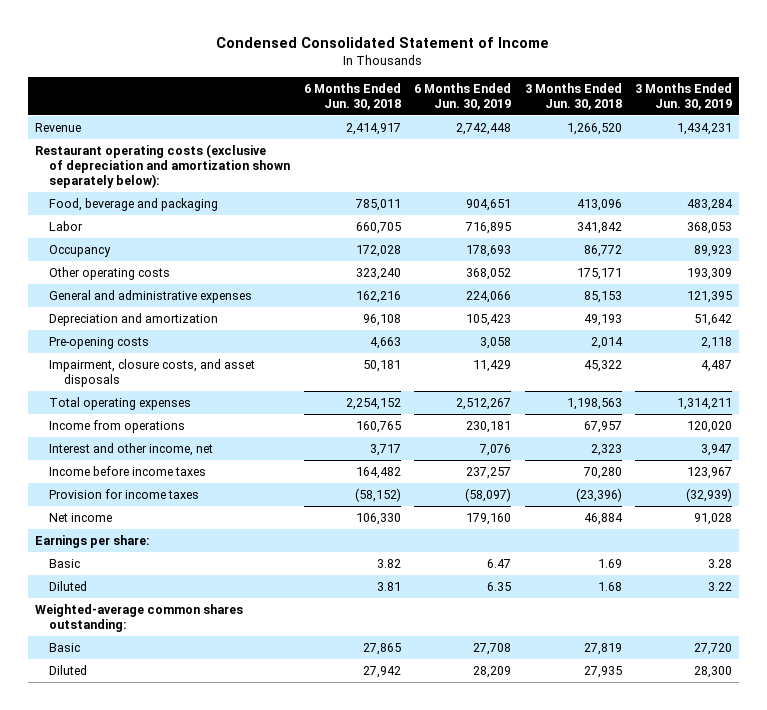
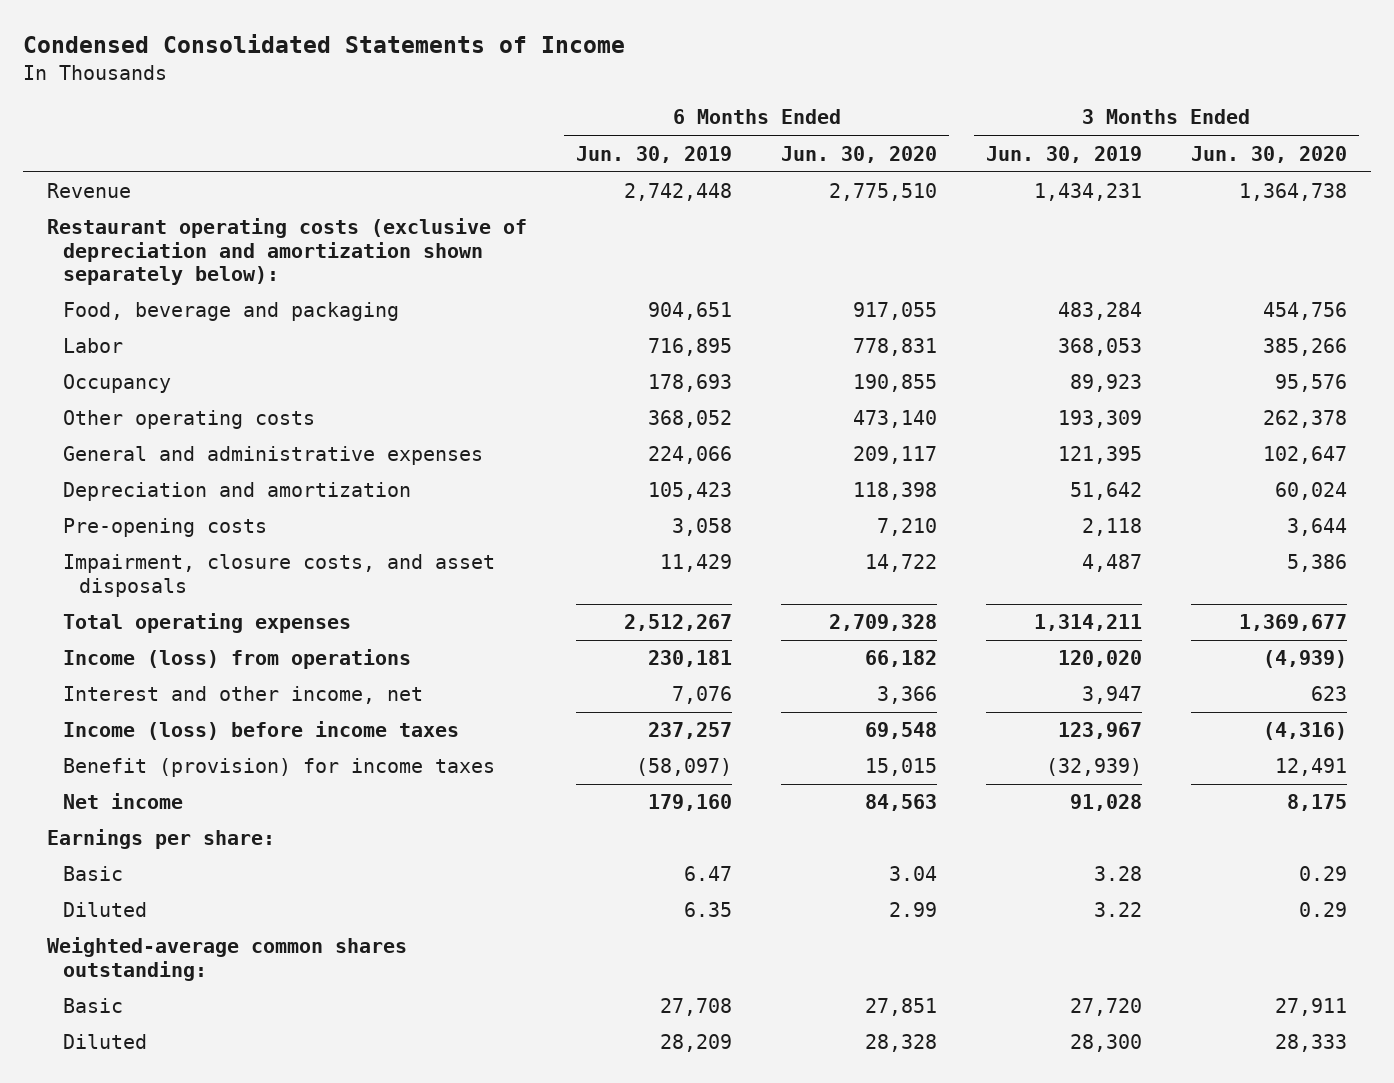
[216,36,550,48] Condensed Consolidated Statement of Income -> [23,34,626,54] Condensed Consolidated Statements of Income
[303,83,401,110] 6 Months Ended Jun. 30, 2018 -> none
[524,83,622,110] 3 Months Ended Jun. 30, 2018 -> none
none -> [781,145,938,163] Jun. 30, 2020
none -> [1190,145,1347,163] Jun. 30, 2020
[49,419,186,433] Income from operations -> [63,649,412,670] Income (loss) from operations
[49,465,207,476] Income before income taxes -> [63,721,460,741] Income (loss) before income taxes
[49,488,200,499] Provision for income taxes -> [63,758,496,778] Benefit (provision) for income taxes

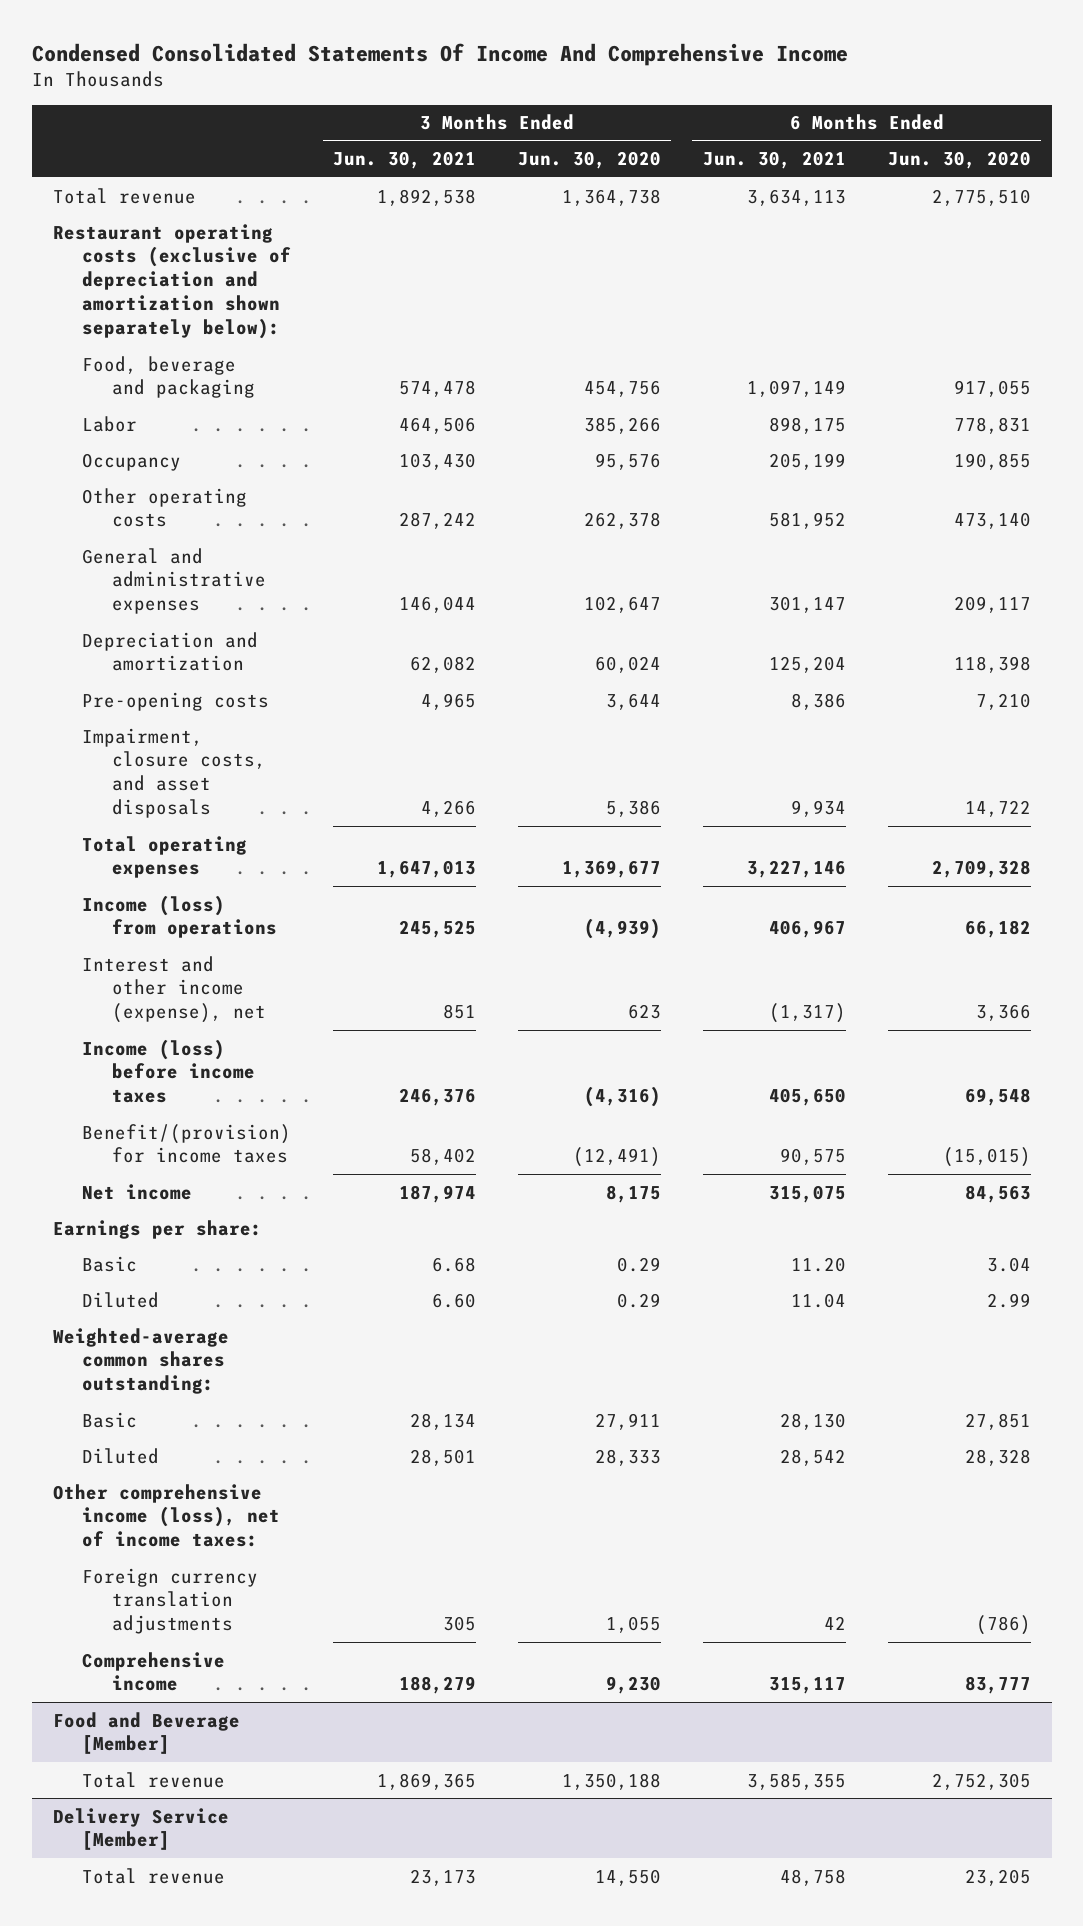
[23,34,626,54] Condensed Consolidated Statements of Income -> [31,42,848,66] Condensed Consolidated Statements Of Income And Comprehensive Income
[576,145,733,163] Jun. 30, 2019 -> none
[986,145,1143,163] Jun. 30, 2019 -> none
none -> [333,151,477,170] Jun. 30, 2021
none -> [702,151,846,170] Jun. 30, 2021
[47,183,132,199] Revenue -> [52,187,196,204] Total revenue
[63,686,424,705] Interest and other income, net -> [82,955,266,1024] Interest and other income (expense), net
[63,758,496,778] Benefit (provision) for income taxes -> [82,1123,292,1164] Benefit/(provision) for income taxes
[865,758,938,777] 15,015 -> [942,1147,1031,1168] (15,015)
[1274,758,1347,777] 12,491 -> [572,1147,661,1168] (12,491)
none -> [52,1483,281,1548] Other comprehensive income (loss), net of income taxes:
none -> [82,1567,259,1635] Foreign currency translation adjustments
none -> [82,1651,226,1692] Comprehensive income
none -> [52,1711,240,1755] Food and Beverage [Member]
none -> [82,1771,226,1788] Total revenue
none -> [52,1807,229,1851] Delivery Service [Member]
none -> [82,1867,226,1884] Total revenue

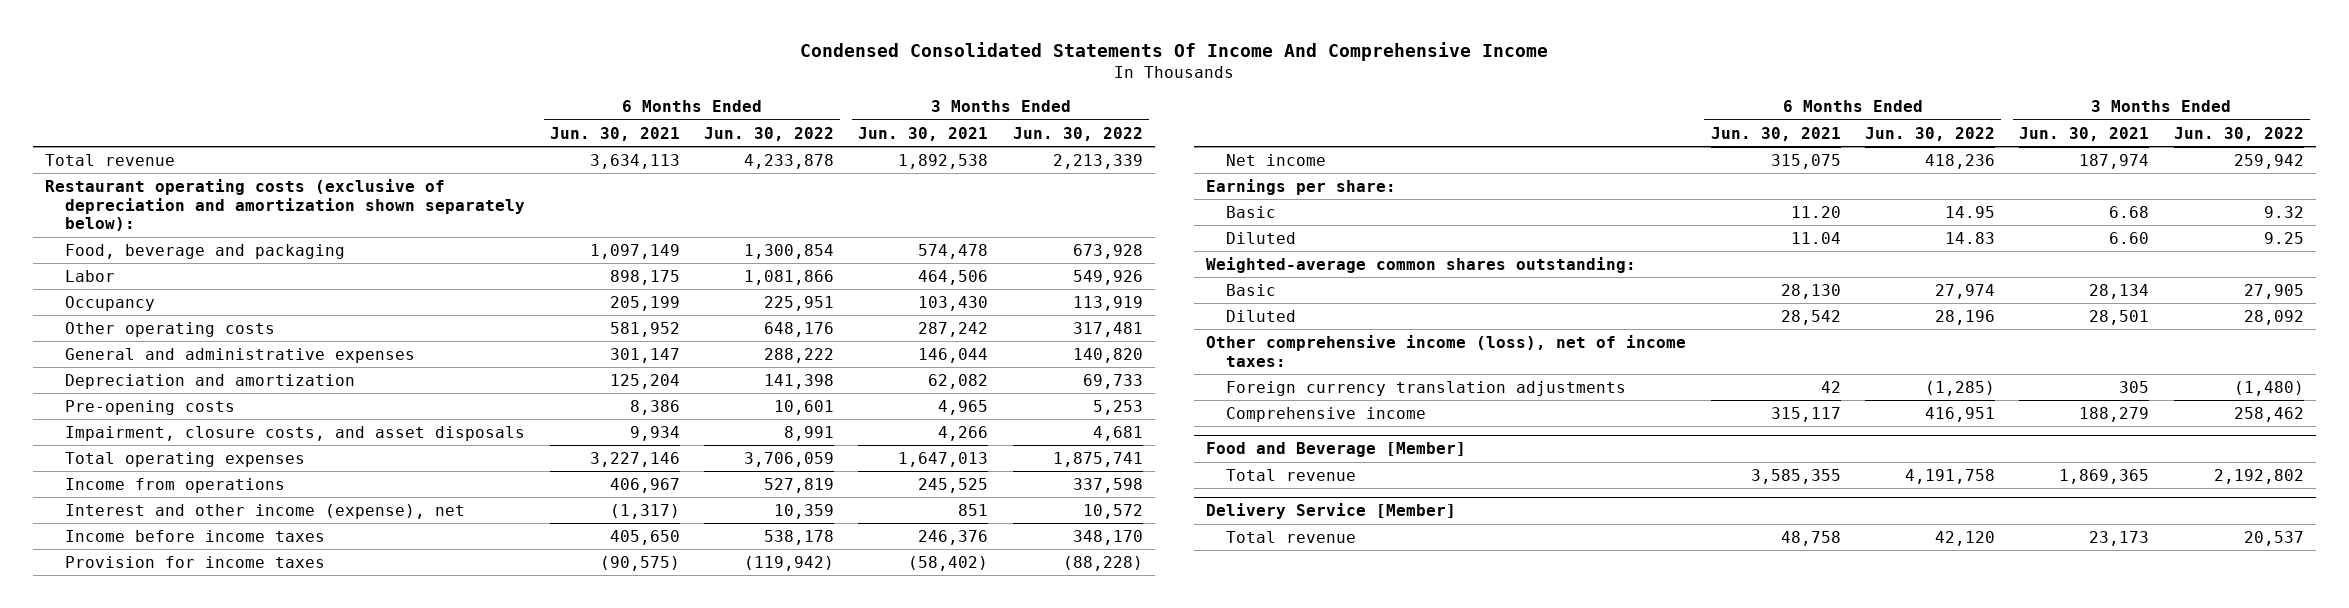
[517,151,661,170] Jun. 30, 2020 -> none
[887,151,1031,170] Jun. 30, 2020 -> none
none -> [704,126,835,141] Jun. 30, 2022
none -> [1012,126,1143,141] Jun. 30, 2022
[82,894,277,939] Income (loss) from operations -> [65,477,286,493] Income from operations
[82,1038,255,1104] Income (loss) before income taxes -> [65,529,326,542] Income before income taxes
[82,1123,292,1164] Benefit/(provision) for income taxes -> [65,555,326,568] Provision for income taxes
[410,1148,477,1166] 58,402 -> [908,555,989,571] (58,402)
[779,1148,846,1166] 90,575 -> [599,555,680,571] (90,575)

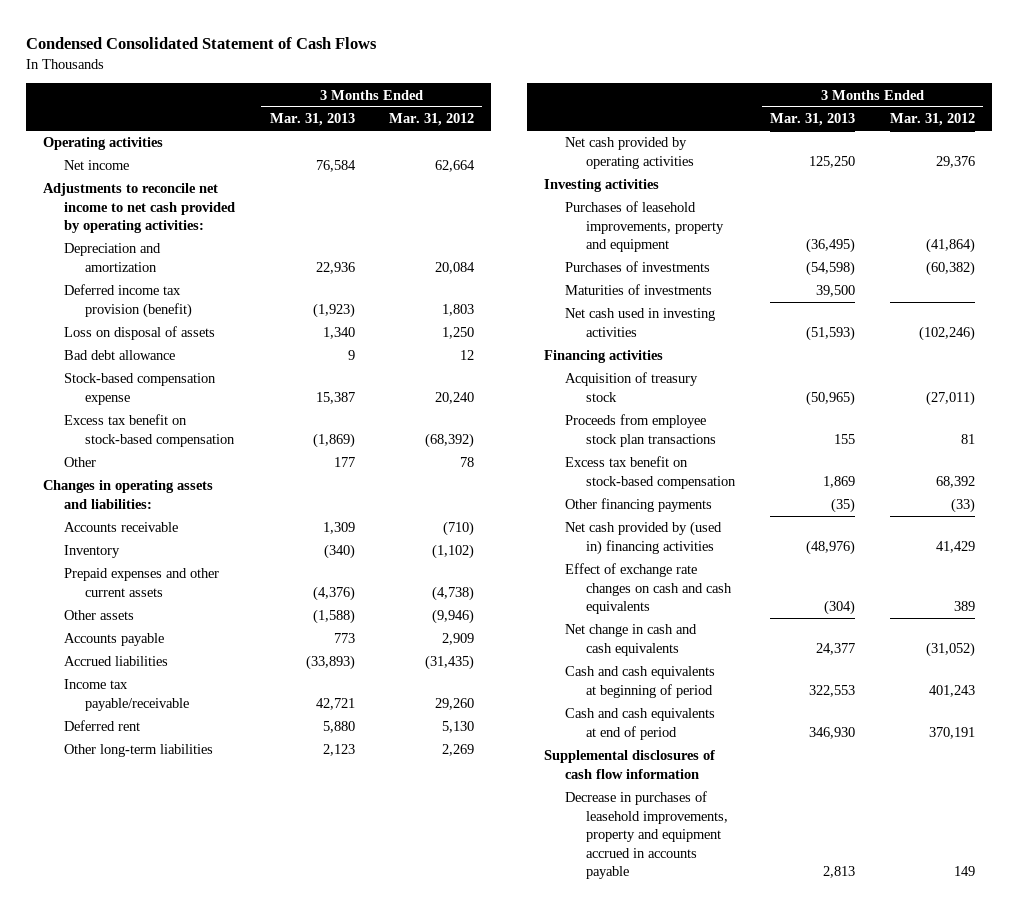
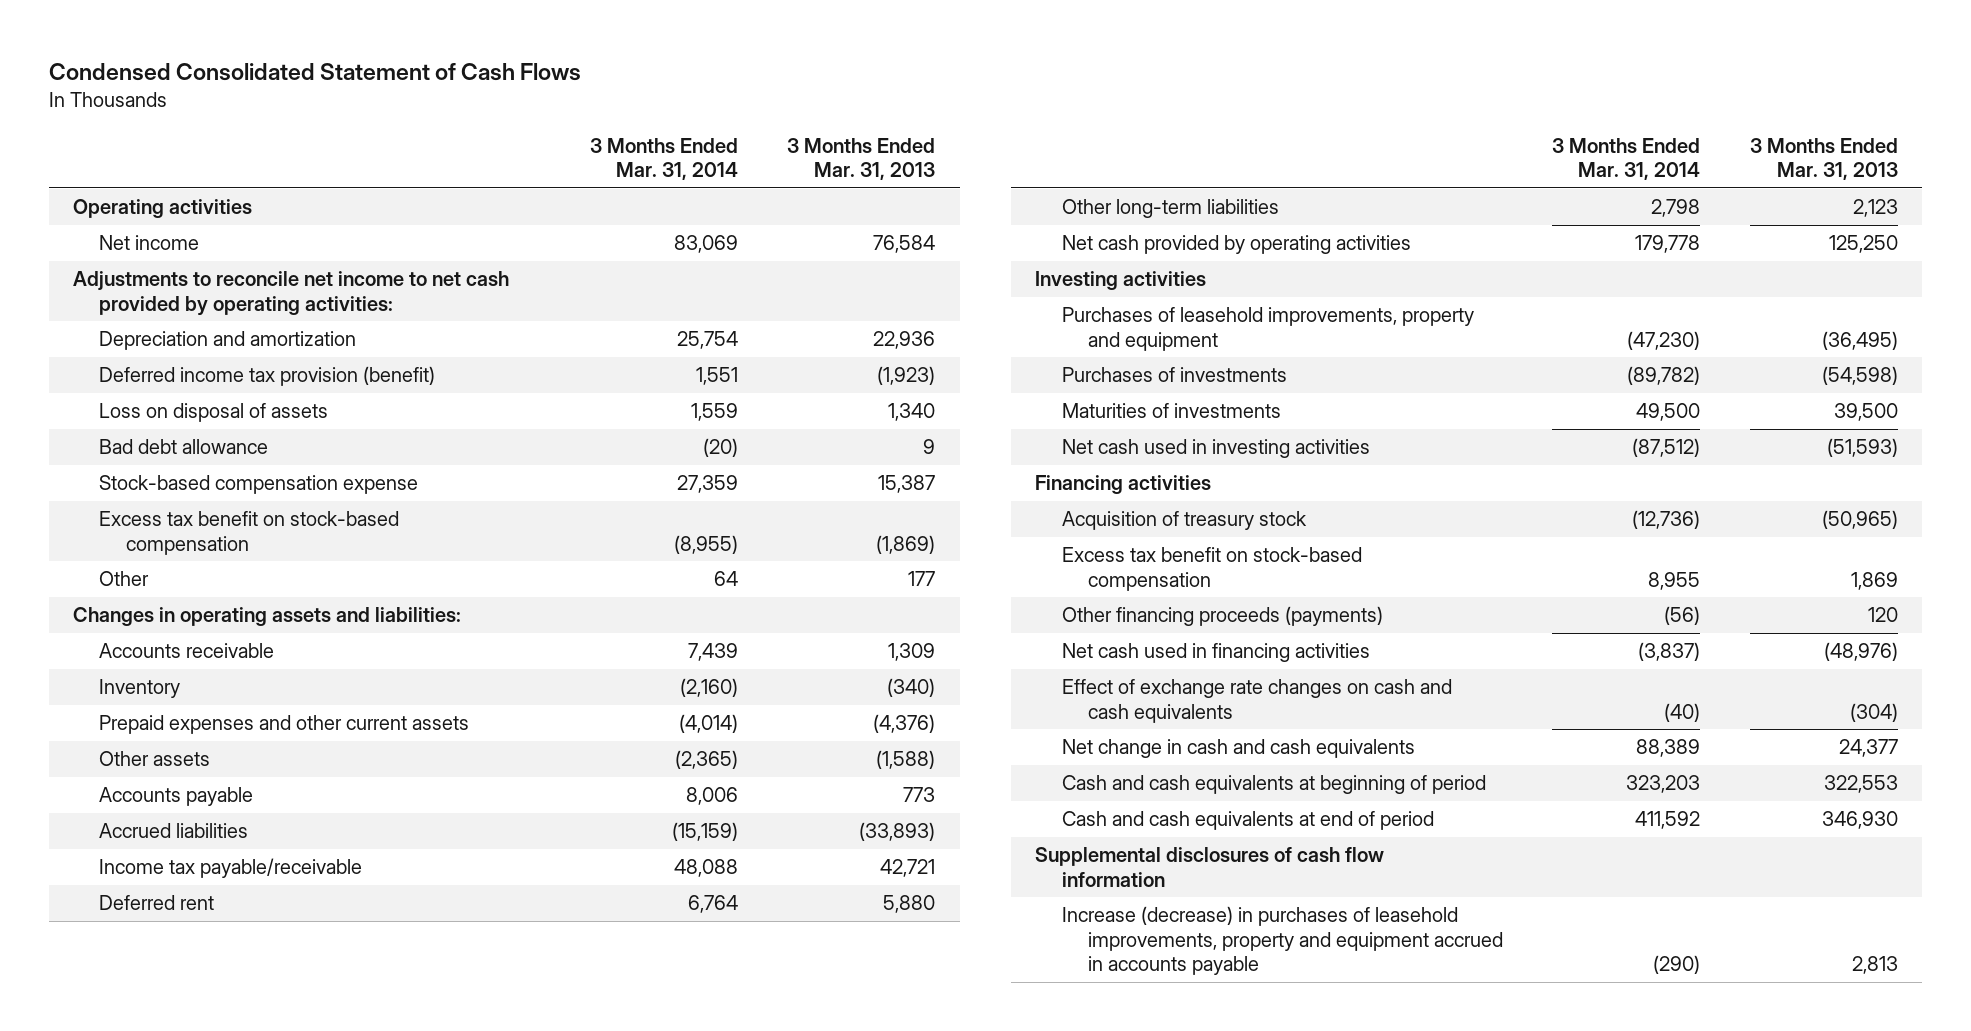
[388,113,474,127] Mar. 31, 2012 -> none
none -> [590,137,739,181] 3 Months Ended Mar. 31, 2014
[565,414,717,447] Proceeds from employee stock plan transactions -> none
[565,498,713,513] Other financing payments -> [1061,606,1383,627] Other financing proceeds (payments)
[831,498,856,514] (35) -> [1867,607,1898,623] 120
[565,521,723,555] Net cash provided by (used in) financing activities -> [1061,643,1370,663] Net cash used in financing activities
[565,791,729,880] Decrease in purchases of leasehold improvements, property and equipment accrued in accounts payable -> [1061,906,1503,976] Increase (decrease) in purchases of leasehold improvements, property and equipment accrued in accounts payable

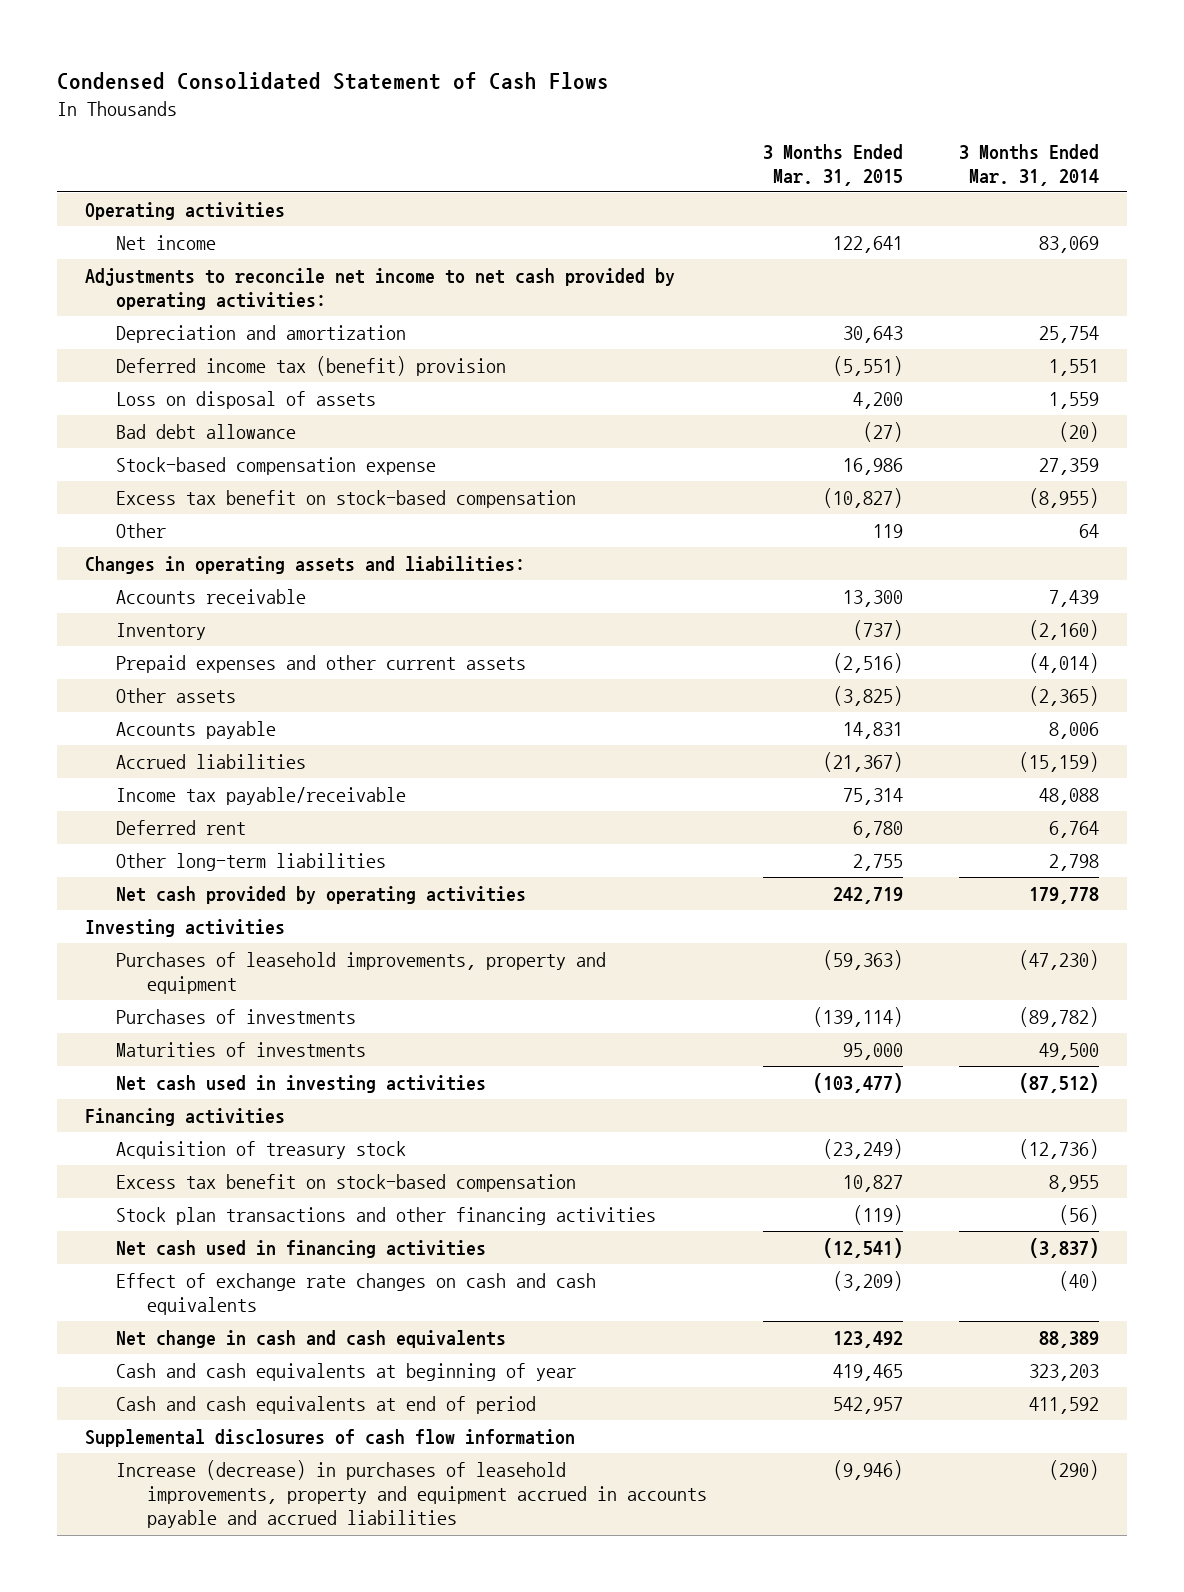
[787,137,936,181] 3 Months Ended Mar. 31, 2013 -> none
none -> [762,143,903,186] 3 Months Ended Mar. 31, 2015
[99,366,436,387] Deferred income tax provision (benefit) -> [115,356,506,377] Deferred income tax (benefit) provision
[1061,606,1383,627] Other financing proceeds (payments) -> [115,1207,656,1226] Stock plan transactions and other financing activities
[1061,775,1486,795] Cash and cash equivalents at beginning of period -> [115,1363,576,1382] Cash and cash equivalents at beginning of year
[1061,906,1503,976] Increase (decrease) in purchases of leasehold improvements, property and equipment accrued in accounts payable -> [115,1460,707,1529] Increase (decrease) in purchases of leasehold improvements, property and equipment accrued in accounts payable and accrued liabilities

